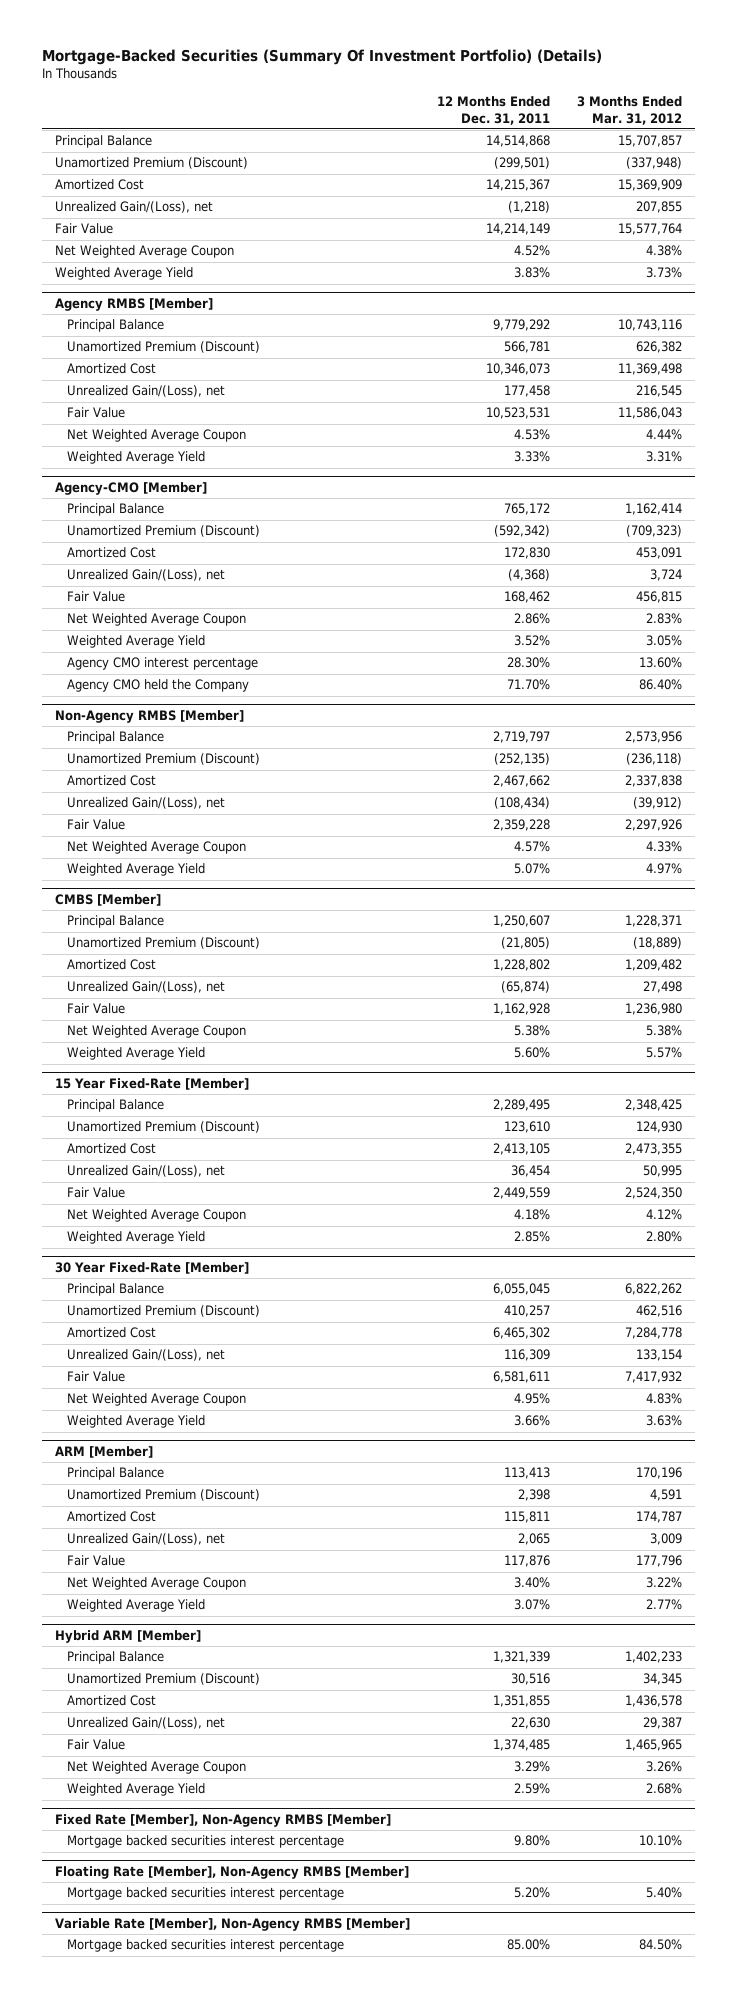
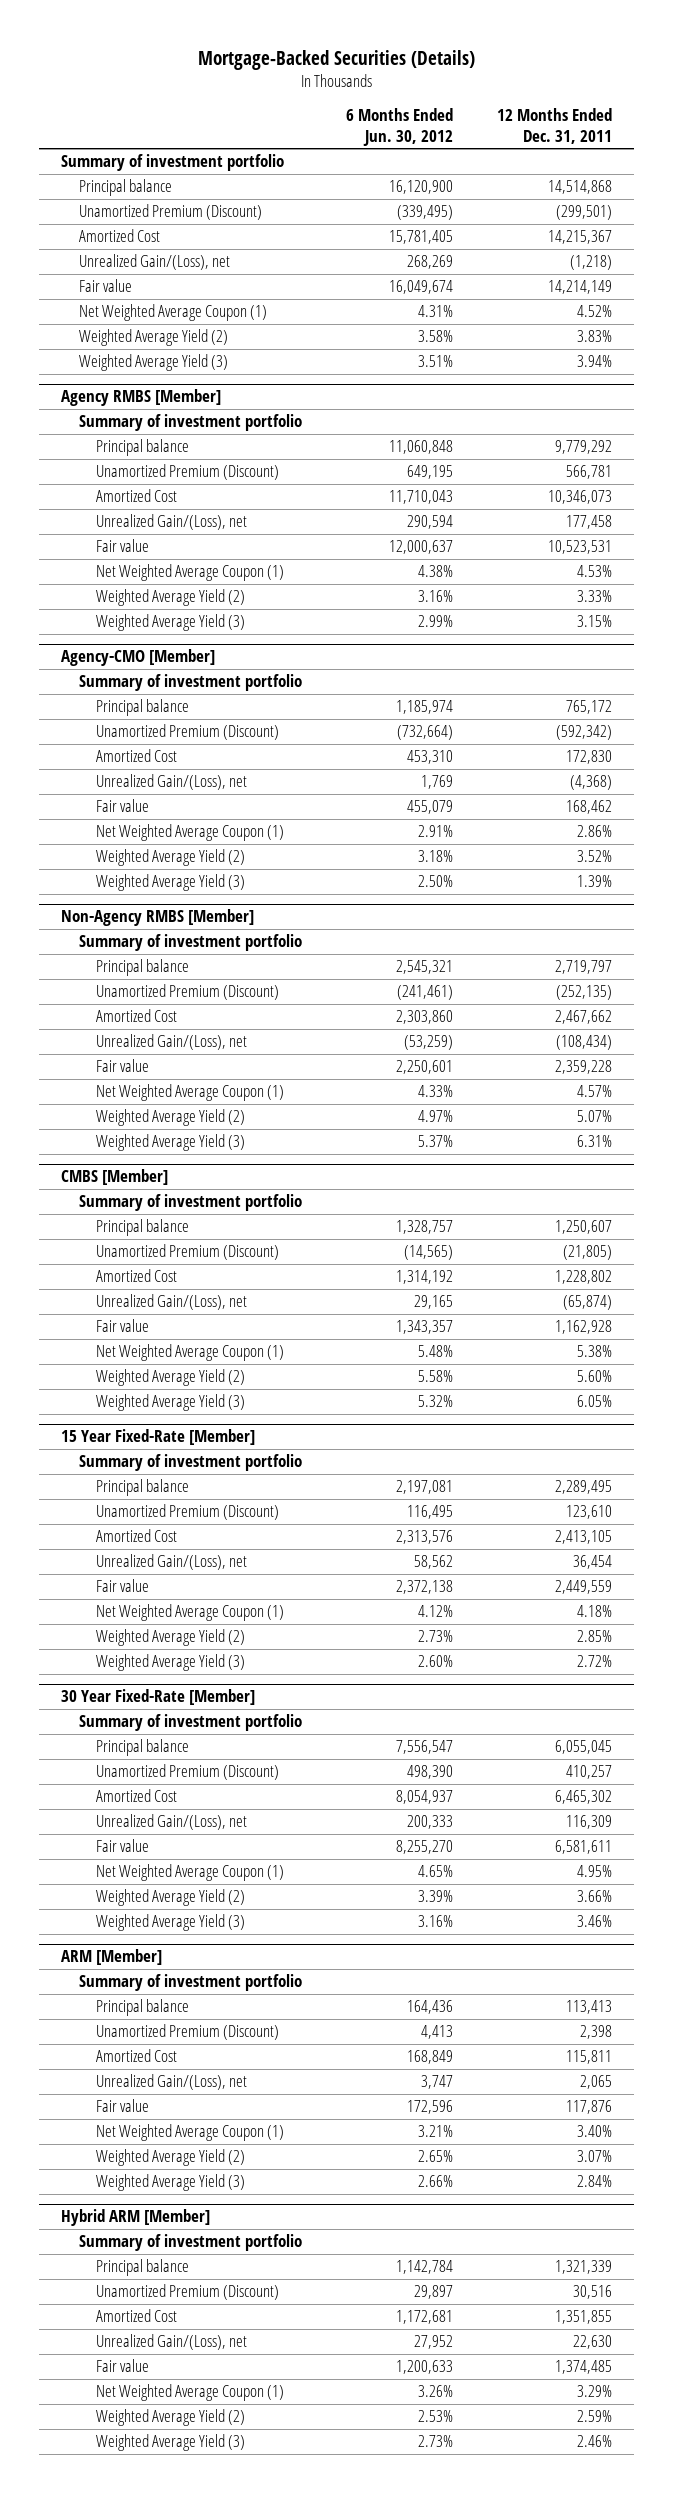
[41,49,602,66] Mortgage-Backed Securities (Summary Of Investment Portfolio) (Details) -> [197,49,475,70] Mortgage-Backed Securities (Details)
[576,96,682,125] 3 Months Ended Mar. 31, 2012 -> none
none -> [345,108,453,146] 6 Months Ended Jun. 30, 2012
none -> [61,154,285,172] Summary of investment portfolio
[55,135,153,149] Principal Balance -> [78,179,172,197] Principal balance
[55,223,114,235] Fair Value -> [78,279,132,293] Fair value
[55,245,235,259] Net Weighted Average Coupon -> [78,304,267,322] Net Weighted Average Coupon (1)
[55,267,194,281] Weighted Average Yield -> [78,329,228,347] Weighted Average Yield (2)
none -> [78,354,228,372] Weighted Average Yield (3)
none -> [78,414,302,432] Summary of investment portfolio
[66,319,164,333] Principal Balance -> [96,439,190,457] Principal balance
[66,407,125,419] Fair Value -> [96,539,150,553] Fair value
[66,429,246,443] Net Weighted Average Coupon -> [96,564,285,582] Net Weighted Average Coupon (1)
[66,451,205,465] Weighted Average Yield -> [96,589,246,607] Weighted Average Yield (2)
none -> [96,614,246,632] Weighted Average Yield (3)
none -> [78,674,302,692] Summary of investment portfolio
[66,503,164,517] Principal Balance -> [96,699,190,717] Principal balance
[66,657,258,671] Agency CMO interest percentage -> none
[66,679,249,693] Agency CMO held the Company -> none
[66,591,125,603] Fair Value -> [96,799,150,813] Fair value
[66,613,246,627] Net Weighted Average Coupon -> [96,824,285,842] Net Weighted Average Coupon (1)
[66,635,205,649] Weighted Average Yield -> [96,849,246,867] Weighted Average Yield (2)
none -> [96,874,246,892] Weighted Average Yield (3)
none -> [78,934,302,952] Summary of investment portfolio
[66,731,164,745] Principal Balance -> [96,959,190,977] Principal balance
[66,819,125,831] Fair Value -> [96,1059,150,1073] Fair value
[66,841,246,855] Net Weighted Average Coupon -> [96,1084,285,1102] Net Weighted Average Coupon (1)
[66,863,205,877] Weighted Average Yield -> [96,1109,246,1127] Weighted Average Yield (2)
none -> [96,1134,246,1152] Weighted Average Yield (3)
none -> [78,1194,302,1212] Summary of investment portfolio
[66,915,164,929] Principal Balance -> [96,1219,190,1237] Principal balance
[66,1003,125,1015] Fair Value -> [96,1319,150,1333] Fair value
[66,1025,246,1039] Net Weighted Average Coupon -> [96,1344,285,1362] Net Weighted Average Coupon (1)
[66,1047,205,1061] Weighted Average Yield -> [96,1369,246,1387] Weighted Average Yield (2)
none -> [96,1394,246,1412] Weighted Average Yield (3)
none -> [78,1454,302,1472] Summary of investment portfolio
[66,1099,164,1113] Principal Balance -> [96,1479,190,1497] Principal balance
[66,1187,125,1199] Fair Value -> [96,1579,150,1593] Fair value
[66,1209,246,1223] Net Weighted Average Coupon -> [96,1604,285,1622] Net Weighted Average Coupon (1)
[66,1231,205,1245] Weighted Average Yield -> [96,1629,246,1647] Weighted Average Yield (2)
none -> [96,1654,246,1672] Weighted Average Yield (3)
none -> [78,1714,302,1732] Summary of investment portfolio
[66,1283,164,1297] Principal Balance -> [96,1739,190,1757] Principal balance
[66,1371,125,1383] Fair Value -> [96,1839,150,1853] Fair value
[66,1393,246,1407] Net Weighted Average Coupon -> [96,1864,285,1882] Net Weighted Average Coupon (1)
[66,1415,205,1429] Weighted Average Yield -> [96,1889,246,1907] Weighted Average Yield (2)
none -> [96,1914,246,1932] Weighted Average Yield (3)
none -> [78,1974,302,1992] Summary of investment portfolio
[66,1467,164,1481] Principal Balance -> [96,1999,190,2017] Principal balance
[66,1555,125,1567] Fair Value -> [96,2099,150,2113] Fair value
[66,1577,246,1591] Net Weighted Average Coupon -> [96,2124,285,2142] Net Weighted Average Coupon (1)
[66,1599,205,1613] Weighted Average Yield -> [96,2149,246,2167] Weighted Average Yield (2)
none -> [96,2174,246,2192] Weighted Average Yield (3)
none -> [78,2234,302,2252] Summary of investment portfolio
[66,1651,164,1665] Principal Balance -> [96,2259,190,2277] Principal balance
[55,1813,392,1827] Fixed Rate [Member], Non-Agency RMBS [Member] -> none
[66,1835,344,1849] Mortgage backed securities interest percentage -> none
[55,1865,410,1879] Floating Rate [Member], Non-Agency RMBS [Member] -> none
[66,1887,344,1901] Mortgage backed securities interest percentage -> none
[55,1917,411,1931] Variable Rate [Member], Non-Agency RMBS [Member] -> none
[66,1939,344,1953] Mortgage backed securities interest percentage -> none
[66,1739,125,1751] Fair Value -> [96,2359,150,2373] Fair value
[66,1761,246,1775] Net Weighted Average Coupon -> [96,2384,285,2402] Net Weighted Average Coupon (1)
[66,1783,205,1797] Weighted Average Yield -> [96,2409,246,2427] Weighted Average Yield (2)
none -> [96,2434,246,2452] Weighted Average Yield (3)

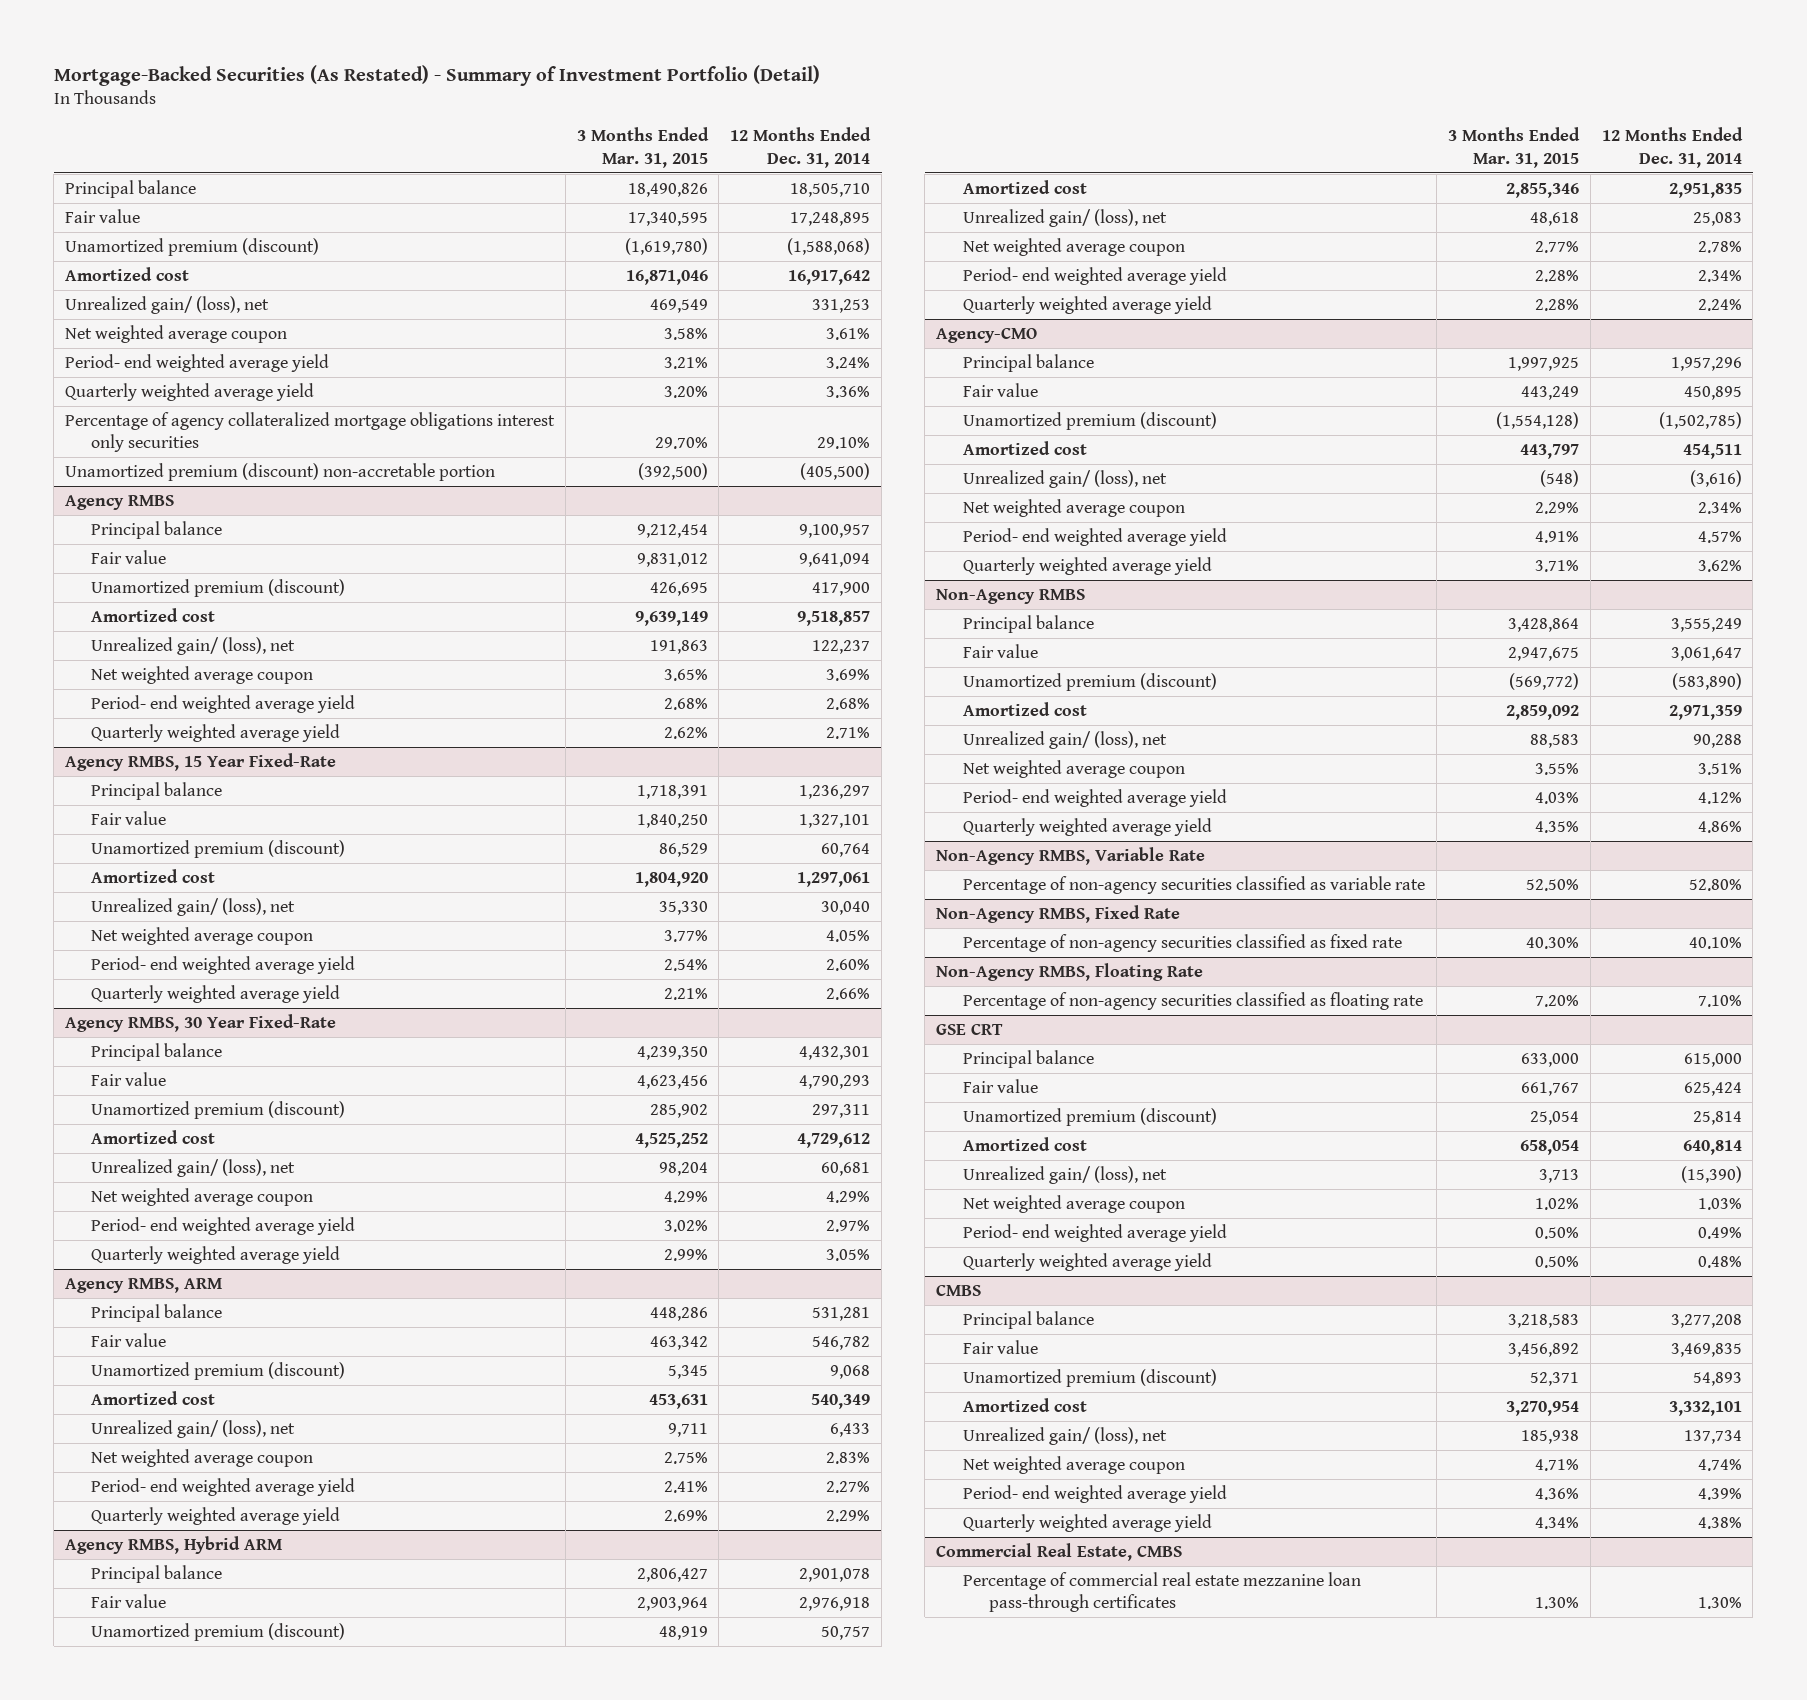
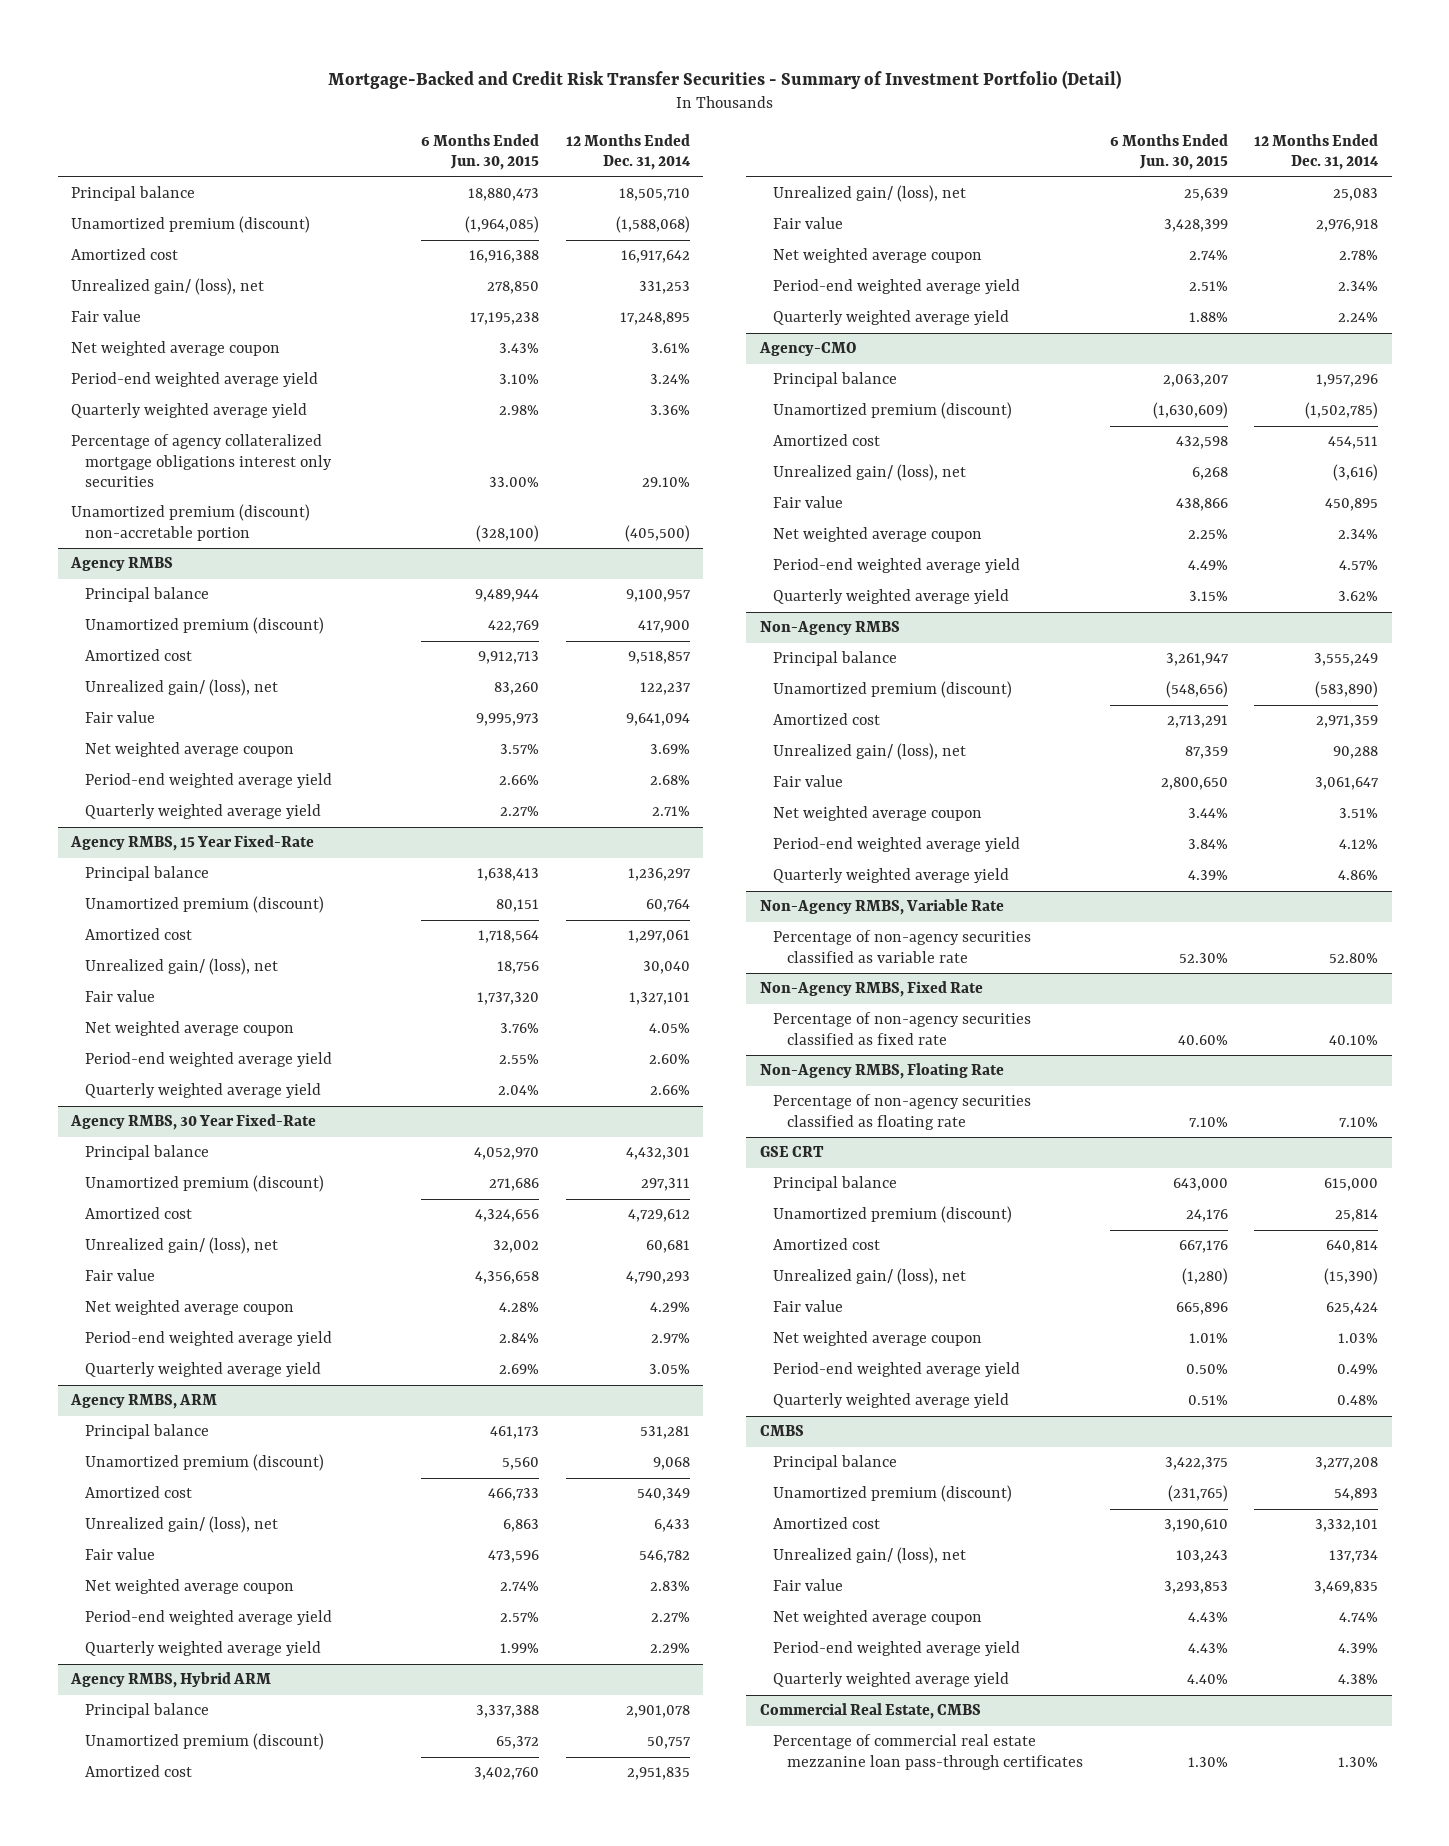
[53,64,820,86] Mortgage-Backed Securities (As Restated) - Summary of Investment Portfolio (Detail) -> [327,69,1121,89] Mortgage-Backed and Credit Risk Transfer Securities - Summary of Investment Portfolio (Detail)
[576,127,709,168] 3 Months Ended Mar. 31, 2015 -> none
none -> [421,134,540,171] 6 Months Ended Jun. 30, 2015
[64,208,140,223] Fair value -> [71,310,142,323] Fair value
[64,353,329,372] Period- end weighted average yield -> [71,372,319,388] Period-end weighted average yield
[91,549,167,564] Fair value -> [84,711,155,724] Fair value
[91,694,356,713] Period- end weighted average yield -> [84,773,332,789] Period-end weighted average yield
[91,810,167,825] Fair value -> [84,990,155,1003] Fair value
[91,955,356,974] Period- end weighted average yield -> [84,1052,332,1068] Period-end weighted average yield
[91,1071,167,1086] Fair value -> [84,1269,155,1282] Fair value
[91,1216,356,1235] Period- end weighted average yield -> [84,1331,332,1347] Period-end weighted average yield
[91,1332,167,1347] Fair value -> [84,1548,155,1561] Fair value
[91,1477,356,1496] Period- end weighted average yield -> [84,1610,332,1626] Period-end weighted average yield
[91,1593,167,1608] Fair value -> [773,217,844,230] Fair value
[962,266,1227,285] Period- end weighted average yield -> [773,279,1021,295] Period-end weighted average yield
[962,382,1038,397] Fair value -> [773,496,844,509] Fair value
[962,527,1227,546] Period- end weighted average yield -> [773,558,1021,574] Period-end weighted average yield
[962,643,1038,658] Fair value -> [773,775,844,788] Fair value
[962,788,1227,807] Period- end weighted average yield -> [773,837,1021,853] Period-end weighted average yield
[962,1078,1038,1093] Fair value -> [773,1300,844,1313] Fair value
[962,1223,1227,1242] Period- end weighted average yield -> [773,1362,1021,1378] Period-end weighted average yield
[962,1339,1038,1354] Fair value -> [773,1579,844,1592] Fair value
[962,1484,1227,1503] Period- end weighted average yield -> [773,1641,1021,1657] Period-end weighted average yield

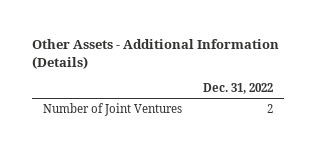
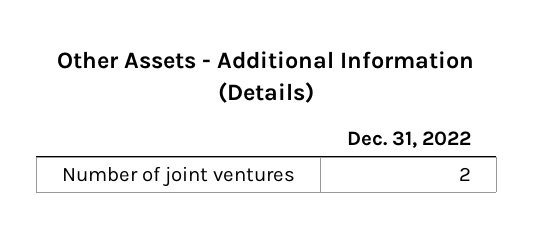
[42,102,182,116] Number of Joint Ventures -> [62,166,296,188] Number of joint ventures

